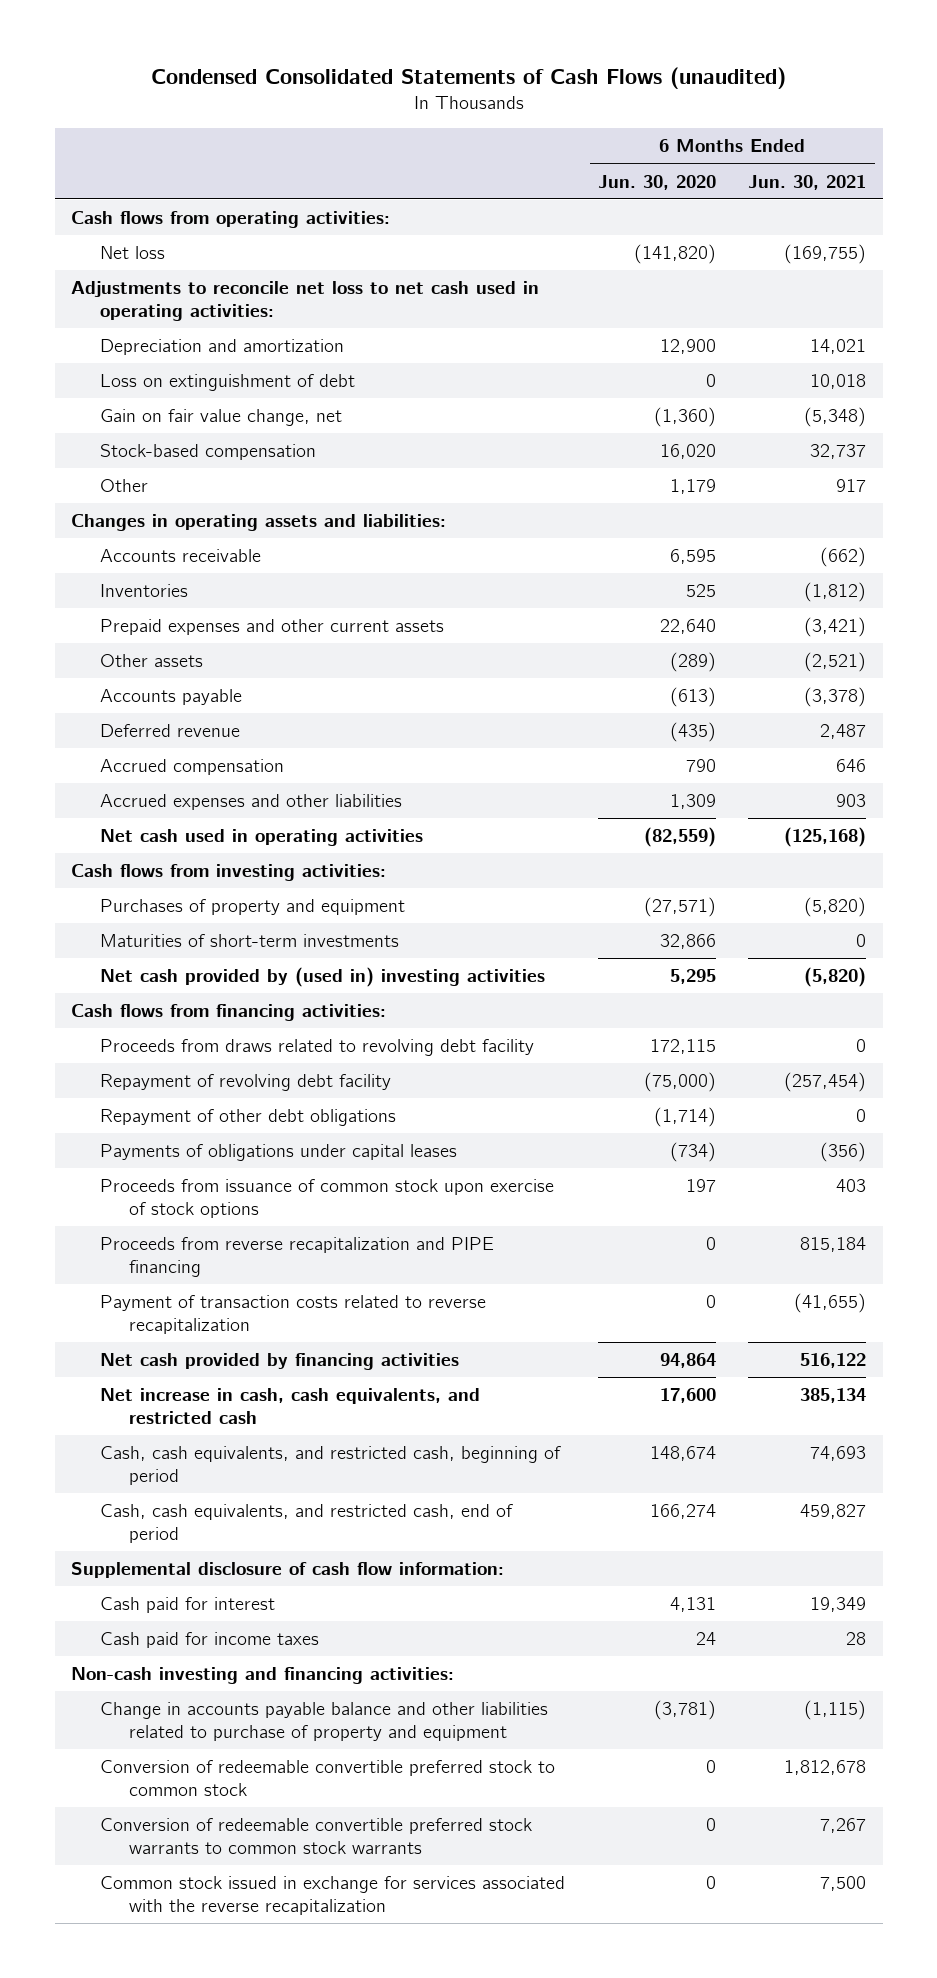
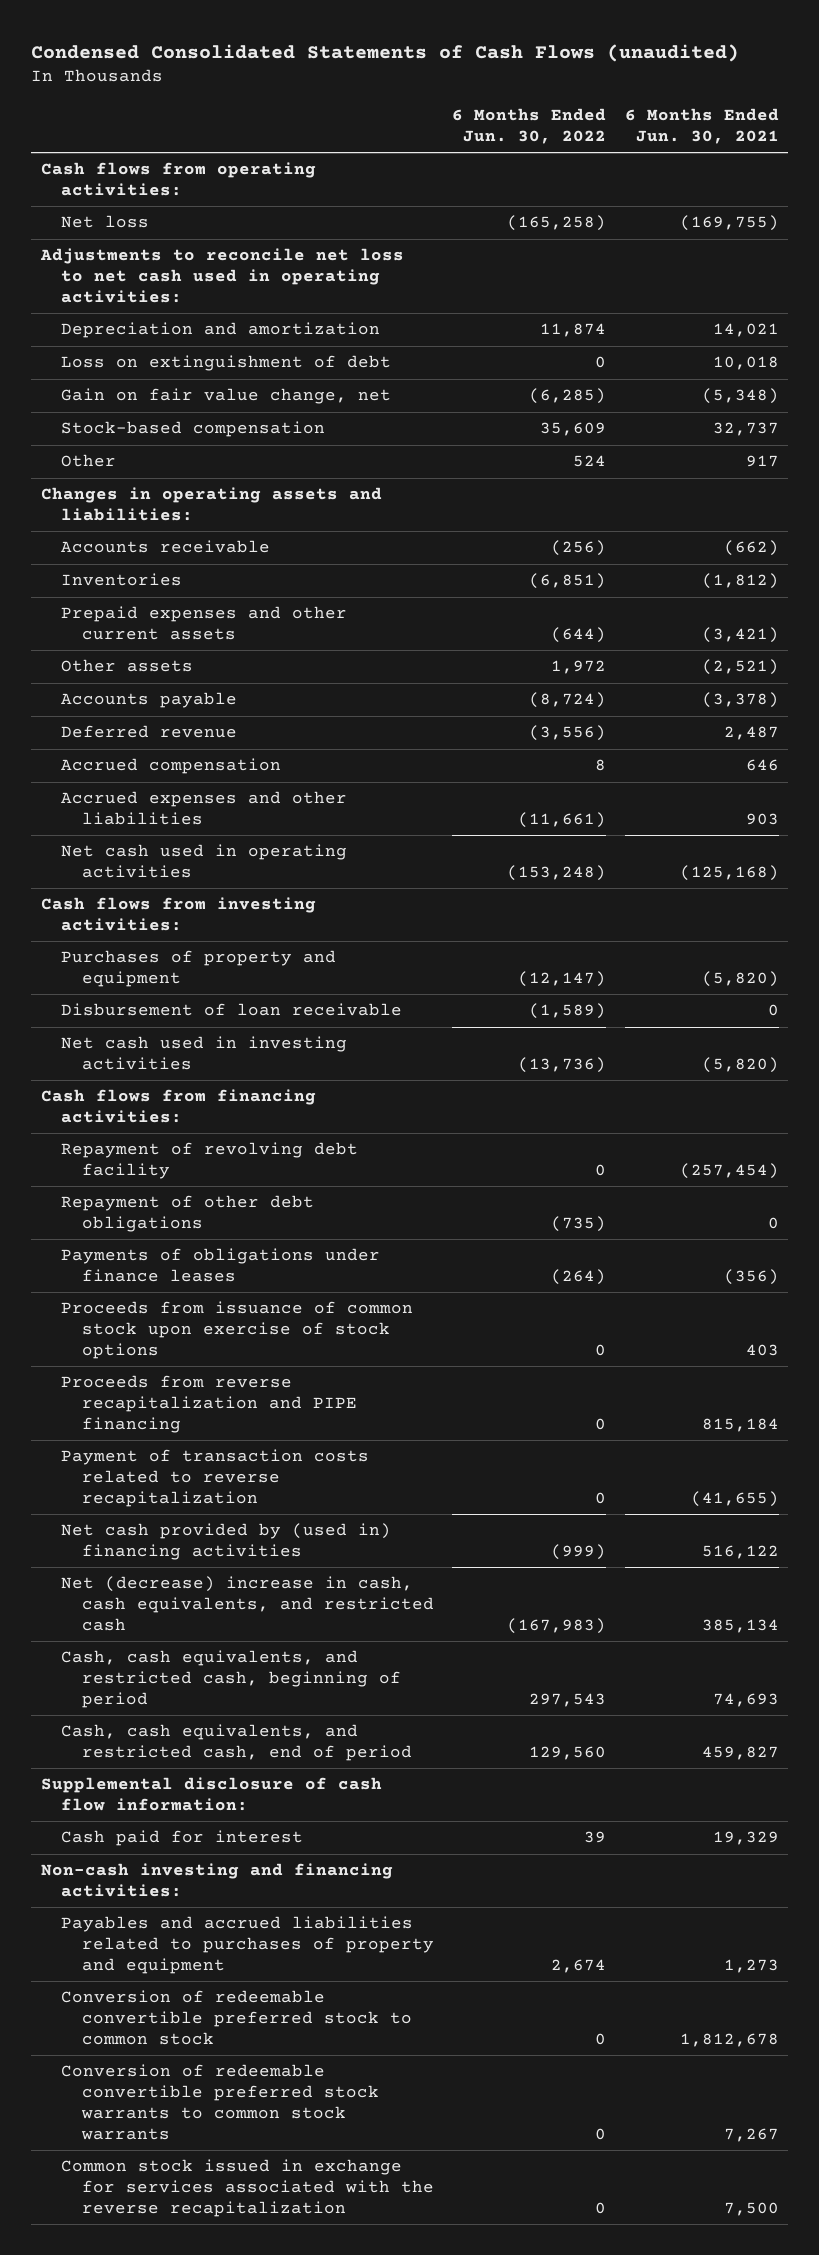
[597,174,716,190] Jun. 30, 2020 -> none
none -> [452,108,607,144] 6 Months Ended Jun. 30, 2022
[99,934,399,948] Maturities of short-term investments -> none
none -> [61,1003,403,1017] Disbursement of loan receivable
[99,967,545,988] Net cash provided by (used in) investing activities -> [61,1036,348,1071] Net cash used in investing activities
[99,1039,534,1057] Proceeds from draws related to revolving debt facility -> none
[99,1144,457,1162] Payments of obligations under capital leases -> [61,1248,381,1283] Payments of obligations under finance leases
[99,1353,459,1371] Net cash provided by financing activities -> [61,1523,392,1561] Net cash provided by (used in) financing activities
[99,1388,480,1424] Net increase in cash, cash equivalents, and restricted cash -> [61,1576,434,1631] Net (decrease) increase in cash, cash equivalents, and restricted cash
[99,1632,319,1649] Cash paid for income taxes -> none
[810,1597,867,1613] 19,349 -> [712,1831,779,1846] 19,329
[99,1702,548,1741] Change in accounts payable balance and other liabilities related to purchase of property and equipment -> [61,1916,434,1974] Payables and accrued liabilities related to purchases of property and equipment
[804,1700,867,1721] (1,115) -> [723,1958,779,1973] 1,273

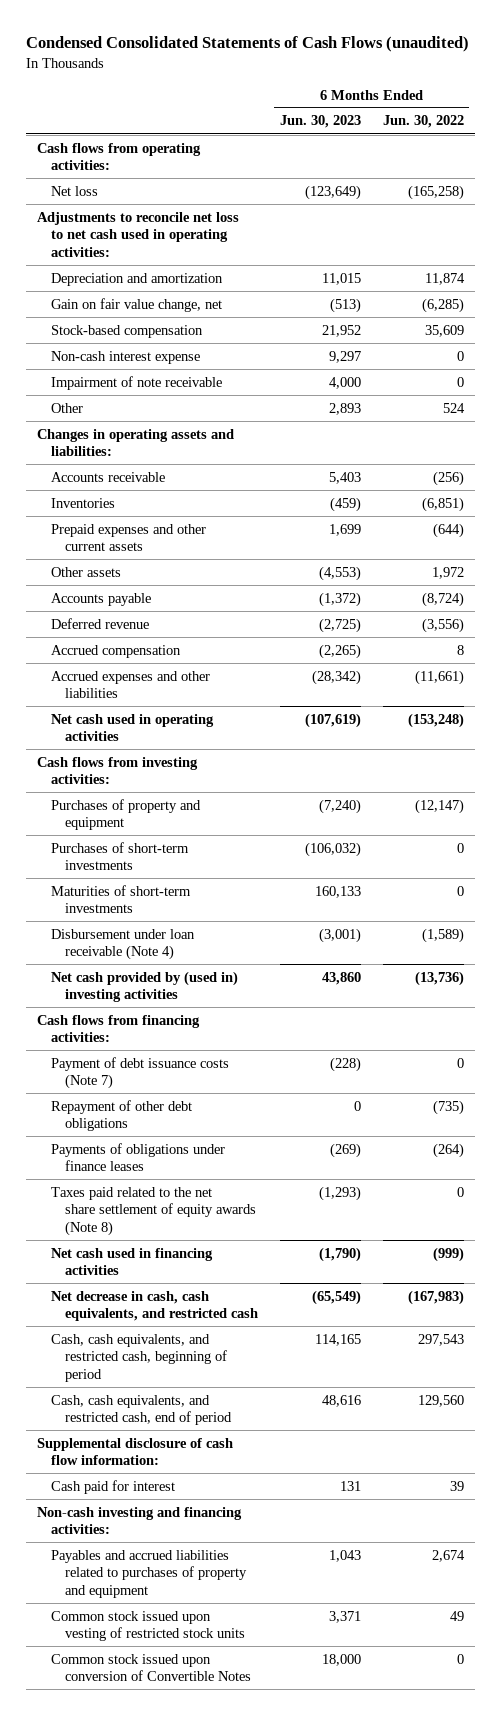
[624,108,779,144] 6 Months Ended Jun. 30, 2021 -> none
none -> [279,115,361,129] Jun. 30, 2023
[61,355,392,372] Loss on extinguishment of debt -> none
none -> [50,350,200,364] Non-cash interest expense
none -> [50,375,222,390] Impairment of note receivable
none -> [50,841,189,871] Purchases of short-term investments
none -> [50,884,191,914] Maturities of short-term investments
[61,1003,403,1017] Disbursement of loan receivable -> [50,928,195,961] Disbursement under loan receivable (Note 4)
[61,1036,348,1071] Net cash used in investing activities -> [50,970,238,1003] Net cash provided by (used in) investing activities
[61,1142,359,1180] Repayment of revolving debt facility -> none
none -> [50,1056,229,1090] Payment of debt issuance costs (Note 7)
[61,1301,414,1359] Proceeds from issuance of common stock upon exercise of stock options -> none
[61,1375,357,1433] Proceeds from reverse recapitalization and PIPE financing -> none
[61,1449,370,1507] Payment of transaction costs related to reverse recapitalization -> none
none -> [50,1186,256,1236] Taxes paid related to the net share settlement of equity awards (Note 8)
[61,1523,392,1561] Net cash provided by (used in) financing activities -> [50,1247,213,1276] Net cash used in financing activities
[61,1576,434,1631] Net (decrease) increase in cash, cash equivalents, and restricted cash -> [50,1290,258,1322] Net decrease in cash, cash equivalents, and restricted cash
[61,1990,412,2045] Conversion of redeemable convertible preferred stock to common stock -> none
[61,2064,379,2140] Conversion of redeemable convertible preferred stock warrants to common stock warrants -> none
[61,2159,434,2217] Common stock issued in exchange for services associated with the reverse recapitalization -> none
none -> [50,1610,245,1642] Common stock issued upon vesting of restricted stock units
none -> [50,1653,251,1682] Common stock issued upon conversion of Convertible Notes

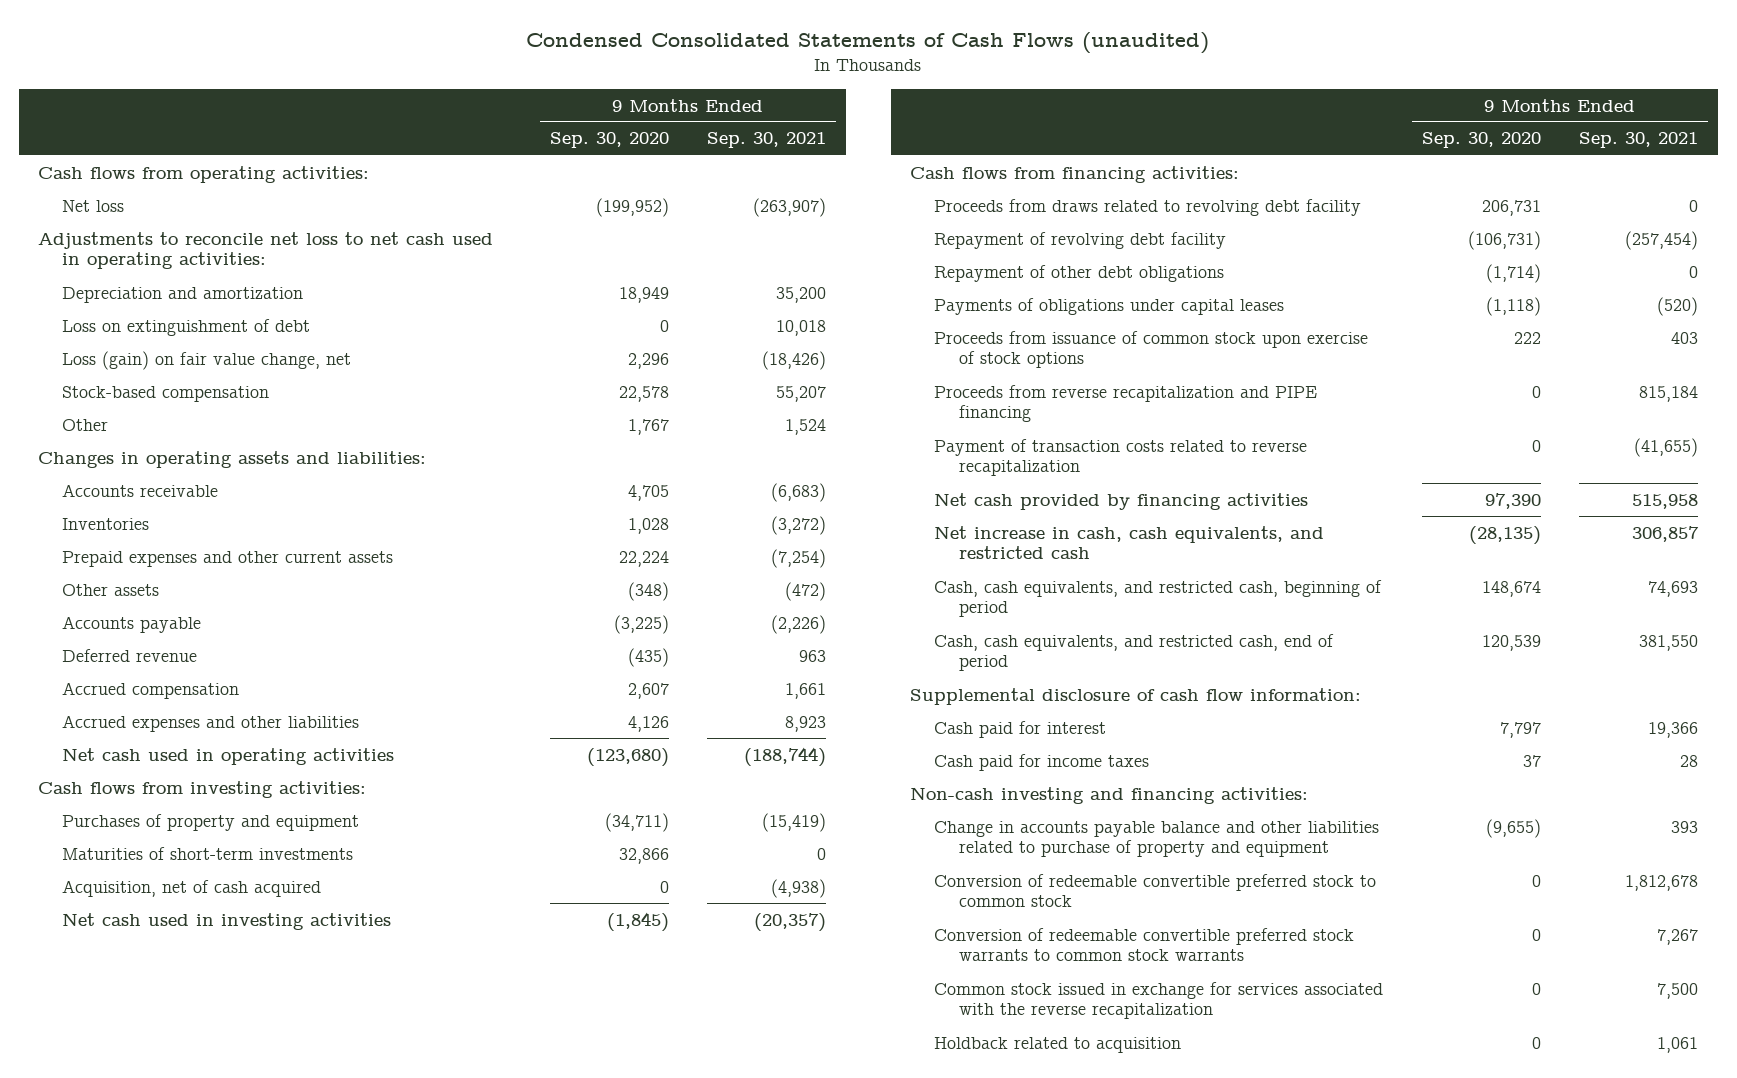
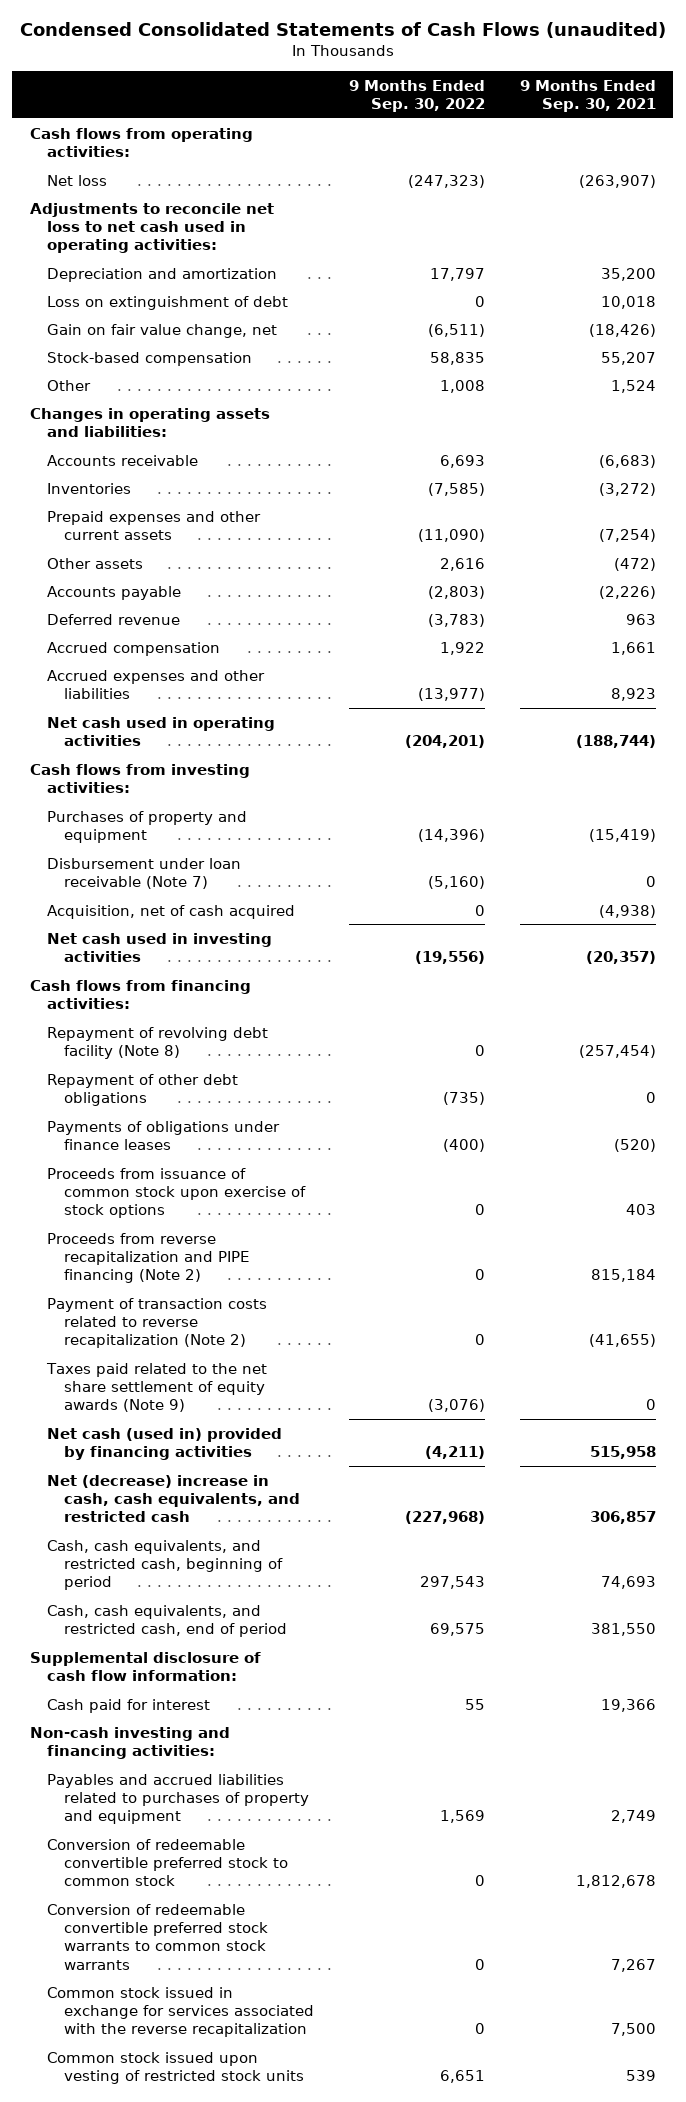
[549,132,669,149] Sep. 30, 2020 -> none
none -> [349,79,486,112] 9 Months Ended Sep. 30, 2022
[62,350,352,370] Loss (gain) on fair value change, net -> [47,323,278,338] Gain on fair value change, net
[62,846,354,860] Maturities of short-term investments -> none
none -> [47,857,242,889] Disbursement under loan receivable (Note 7)
[934,198,1362,216] Proceeds from draws related to revolving debt facility -> none
[934,231,1227,249] Repayment of revolving debt facility -> [47,1026,269,1059] Repayment of revolving debt facility (Note 8)
[934,297,1285,315] Payments of obligations under capital leases -> [47,1120,281,1150] Payments of obligations under finance leases
[934,384,1318,423] Proceeds from reverse recapitalization and PIPE financing -> [47,1232,250,1284] Proceeds from reverse recapitalization and PIPE financing (Note 2)
[934,438,1308,477] Payment of transaction costs related to reverse recapitalization -> [47,1297,268,1349] Payment of transaction costs related to reverse recapitalization (Note 2)
none -> [46,1362,268,1413] Taxes paid related to the net share settlement of equity awards (Note 9)
[934,492,1309,510] Net cash provided by financing activities -> [47,1427,283,1460] Net cash (used in) provided by financing activities
[934,525,1325,560] Net increase in cash, cash equivalents, and restricted cash -> [47,1474,301,1523] Net (decrease) increase in cash, cash equivalents, and restricted cash
[934,753,1150,771] Cash paid for income taxes -> none
[934,820,1380,858] Change in accounts payable balance and other liabilities related to purchase of property and equipment -> none
none -> [47,1773,310,1825] Payables and accrued liabilities related to purchases of property and equipment
[934,1036,1182,1053] Holdback related to acquisition -> none
none -> [47,2051,305,2084] Common stock issued upon vesting of restricted stock units

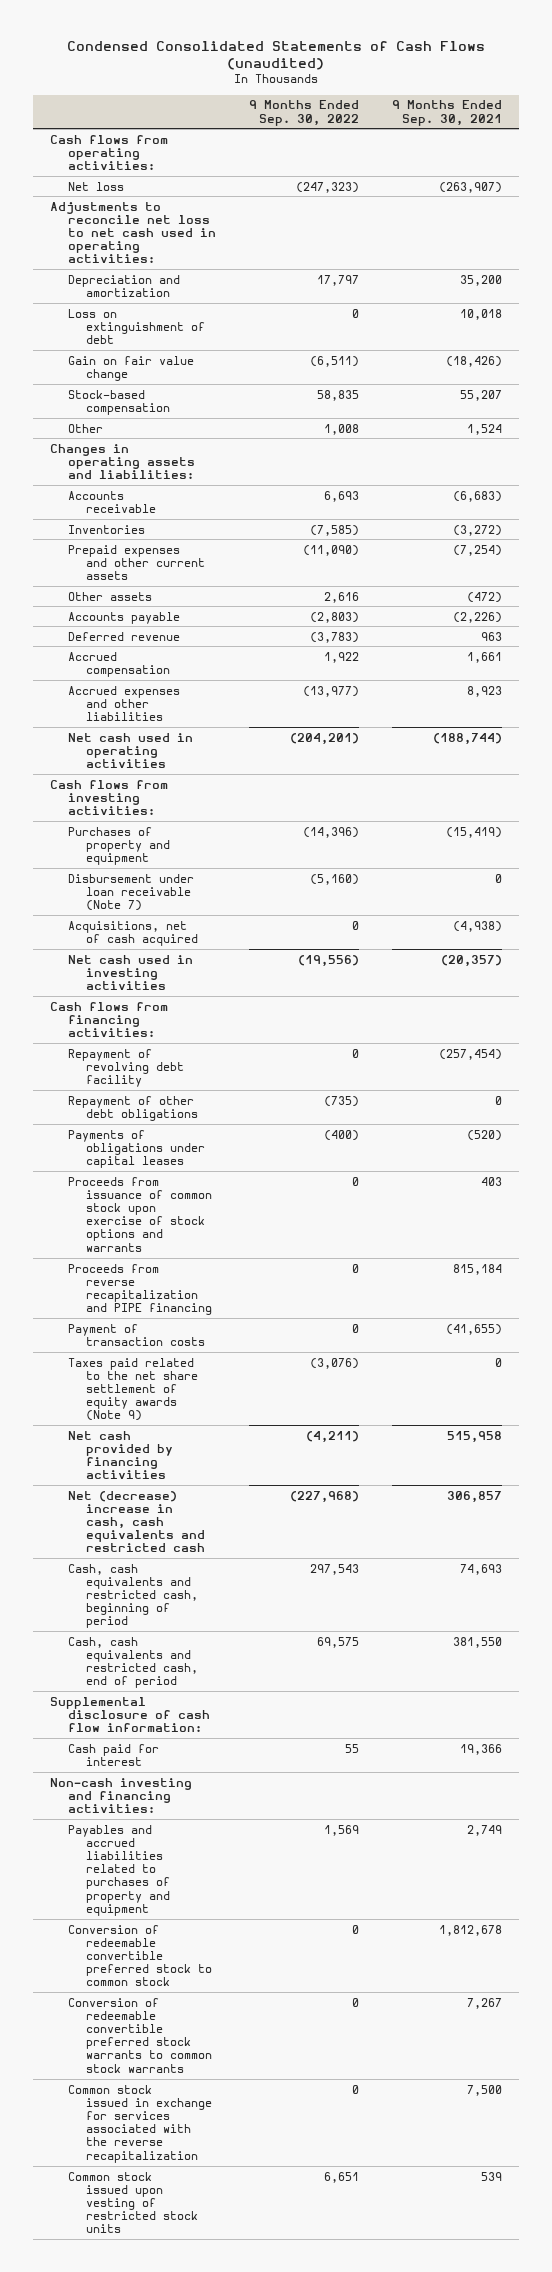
[47,323,278,338] Gain on fair value change, net -> [67,355,194,381] Gain on fair value change
[47,904,296,919] Acquisition, net of cash acquired -> [67,920,198,946] Acquisitions, net of cash acquired
[47,1026,269,1059] Repayment of revolving debt facility (Note 8) -> [67,1048,184,1088] Repayment of revolving debt facility
[47,1120,281,1150] Payments of obligations under finance leases -> [67,1129,205,1169] Payments of obligations under capital leases
[47,1167,307,1219] Proceeds from issuance of common stock upon exercise of stock options -> [67,1176,212,1252] Proceeds from issuance of common stock upon exercise of stock options and warrants
[47,1232,250,1284] Proceeds from reverse recapitalization and PIPE financing (Note 2) -> [67,1263,212,1316] Proceeds from reverse recapitalization and PIPE financing
[47,1297,268,1349] Payment of transaction costs related to reverse recapitalization (Note 2) -> [67,1323,205,1346] Payment of transaction costs
[47,1427,283,1460] Net cash (used in) provided by financing activities -> [67,1430,173,1480] Net cash provided by financing activities
[47,1474,301,1523] Net (decrease) increase in cash, cash equivalents, and restricted cash -> [67,1490,205,1553] Net (decrease) increase in cash, cash equivalents and restricted cash
[47,1539,284,1591] Cash, cash equivalents, and restricted cash, beginning of period -> [67,1563,198,1629] Cash, cash equivalents and restricted cash, beginning of period
[47,1604,288,1637] Cash, cash equivalents, and restricted cash, end of period -> [67,1636,198,1689] Cash, cash equivalents and restricted cash, end of period

